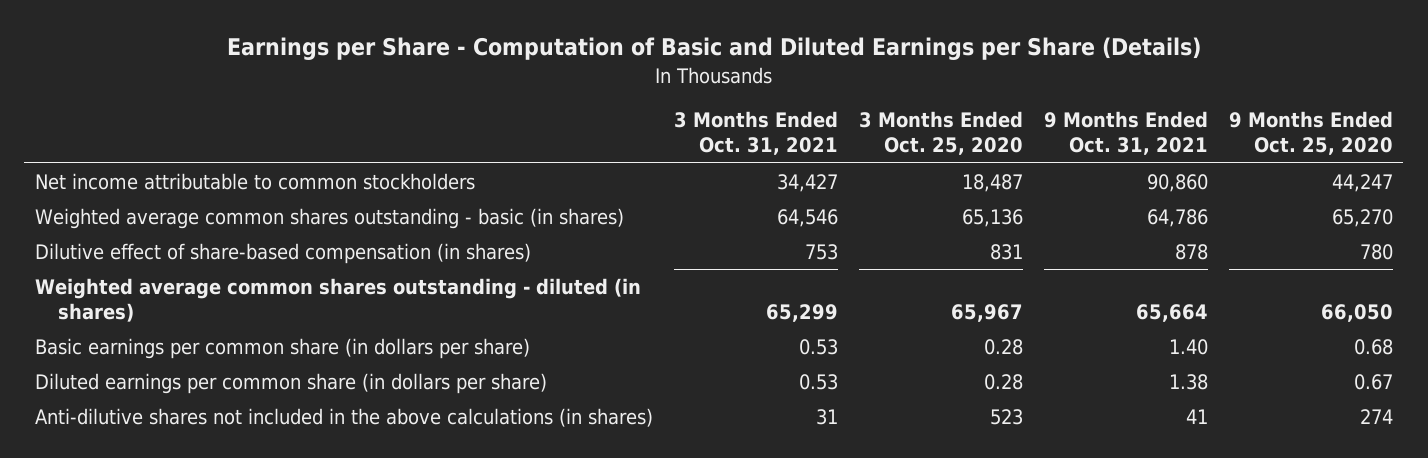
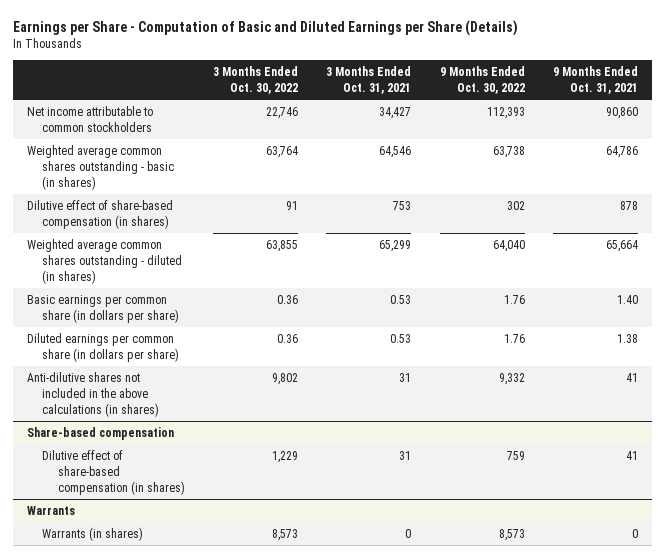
[858,111,1023,156] 3 Months Ended Oct. 25, 2020 -> none
[1228,111,1393,156] 9 Months Ended Oct. 25, 2020 -> none
none -> [213,66,299,95] 3 Months Ended Oct. 30, 2022
none -> [439,66,525,95] 9 Months Ended Oct. 30, 2022
none -> [26,426,174,440] Share-based compensation
none -> [42,449,185,495] Dilutive effect of share-based compensation (in shares)
none -> [26,505,75,515] Warrants
none -> [42,526,144,541] Warrants (in shares)

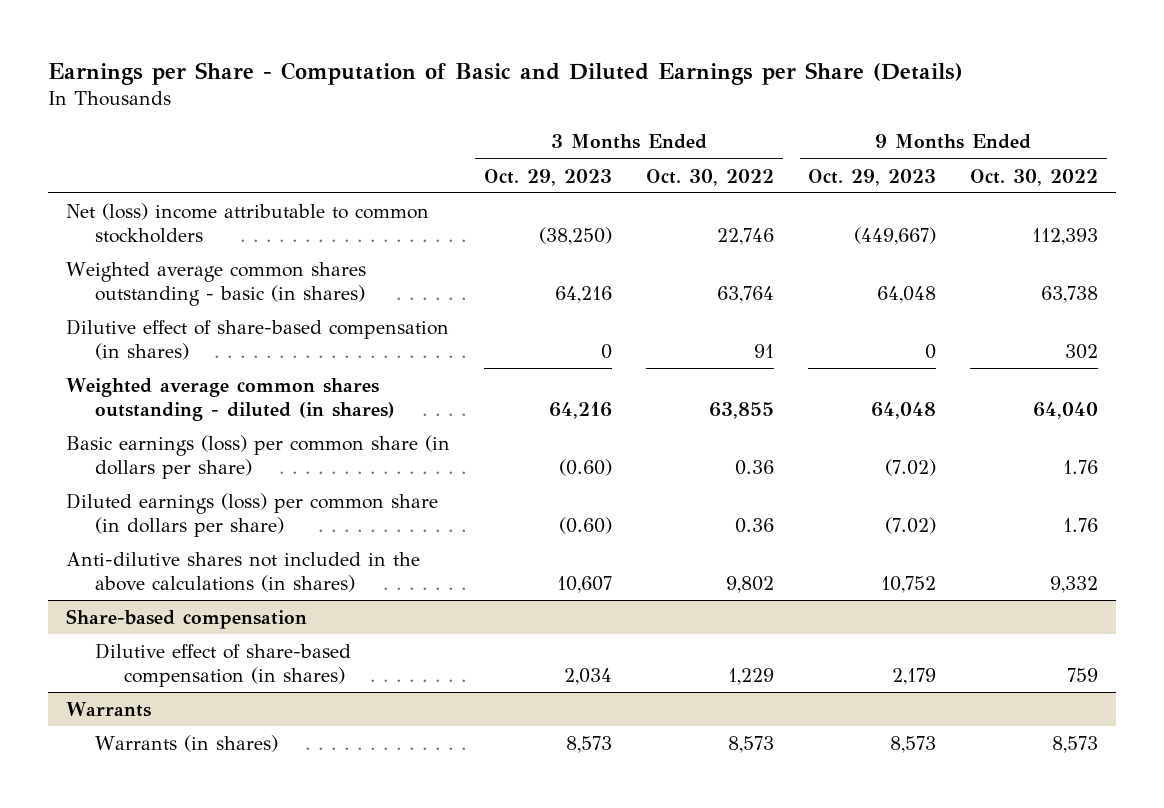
[326,66,412,95] 3 Months Ended Oct. 31, 2021 -> none
[552,66,638,95] 9 Months Ended Oct. 31, 2021 -> none
none -> [483,168,612,186] Oct. 29, 2023
none -> [808,168,937,186] Oct. 29, 2023
[26,105,153,132] Net income attributable to common stockholders -> [65,202,429,243] Net (loss) income attributable to common stockholders
[26,294,180,323] Basic earnings per common share (in dollars per share) -> [65,434,450,479] Basic earnings (loss) per common share (in dollars per share)
[26,332,180,362] Diluted earnings per common share (in dollars per share) -> [65,492,438,537] Diluted earnings (loss) per common share (in dollars per share)

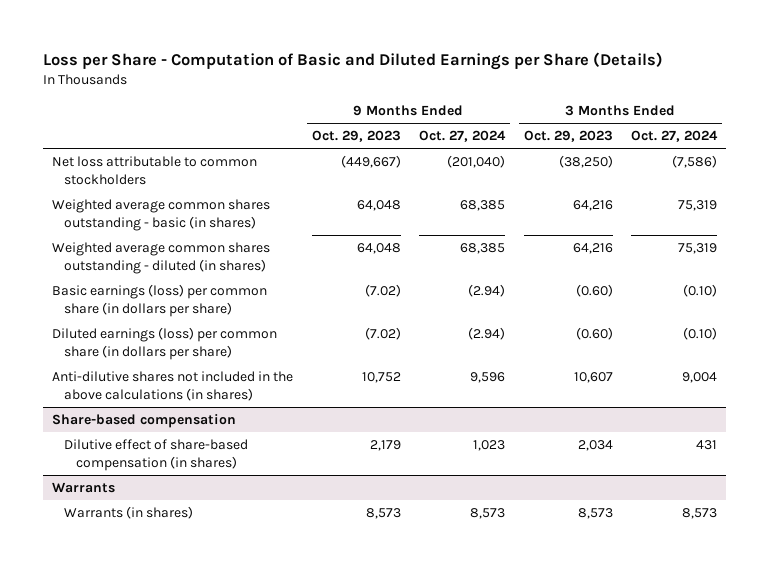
[48,61,964,85] Earnings per Share - Computation of Basic and Diluted Earnings per Share (Details) -> [42,51,663,70] Loss per Share - Computation of Basic and Diluted Earnings per Share (Details)
[645,168,774,186] Oct. 30, 2022 -> none
[970,168,1099,186] Oct. 30, 2022 -> none
none -> [419,130,507,143] Oct. 27, 2024
none -> [631,130,719,143] Oct. 27, 2024
[65,202,429,243] Net (loss) income attributable to common stockholders -> [52,155,258,185] Net loss attributable to common stockholders
[65,318,449,360] Dilutive effect of share-based compensation (in shares) -> none

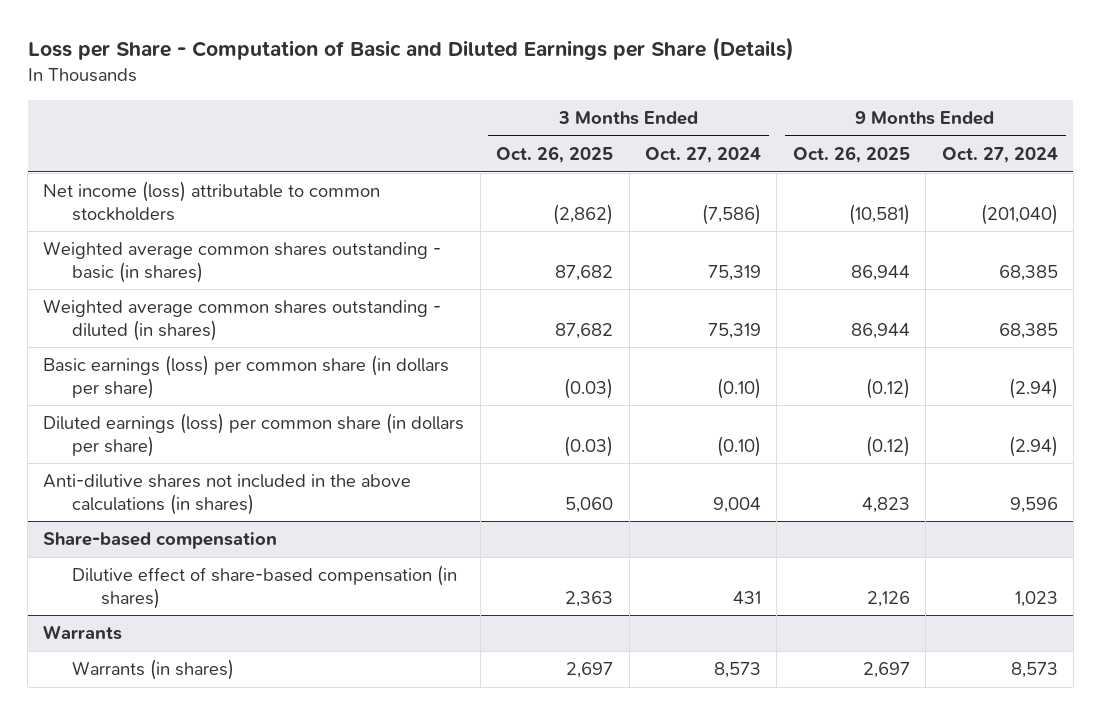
[311,130,401,143] Oct. 29, 2023 -> none
[523,130,613,143] Oct. 29, 2023 -> none
none -> [496,146,614,164] Oct. 26, 2025
none -> [792,146,910,164] Oct. 26, 2025
[52,155,258,185] Net loss attributable to common stockholders -> [43,181,381,221] Net income (loss) attributable to common stockholders

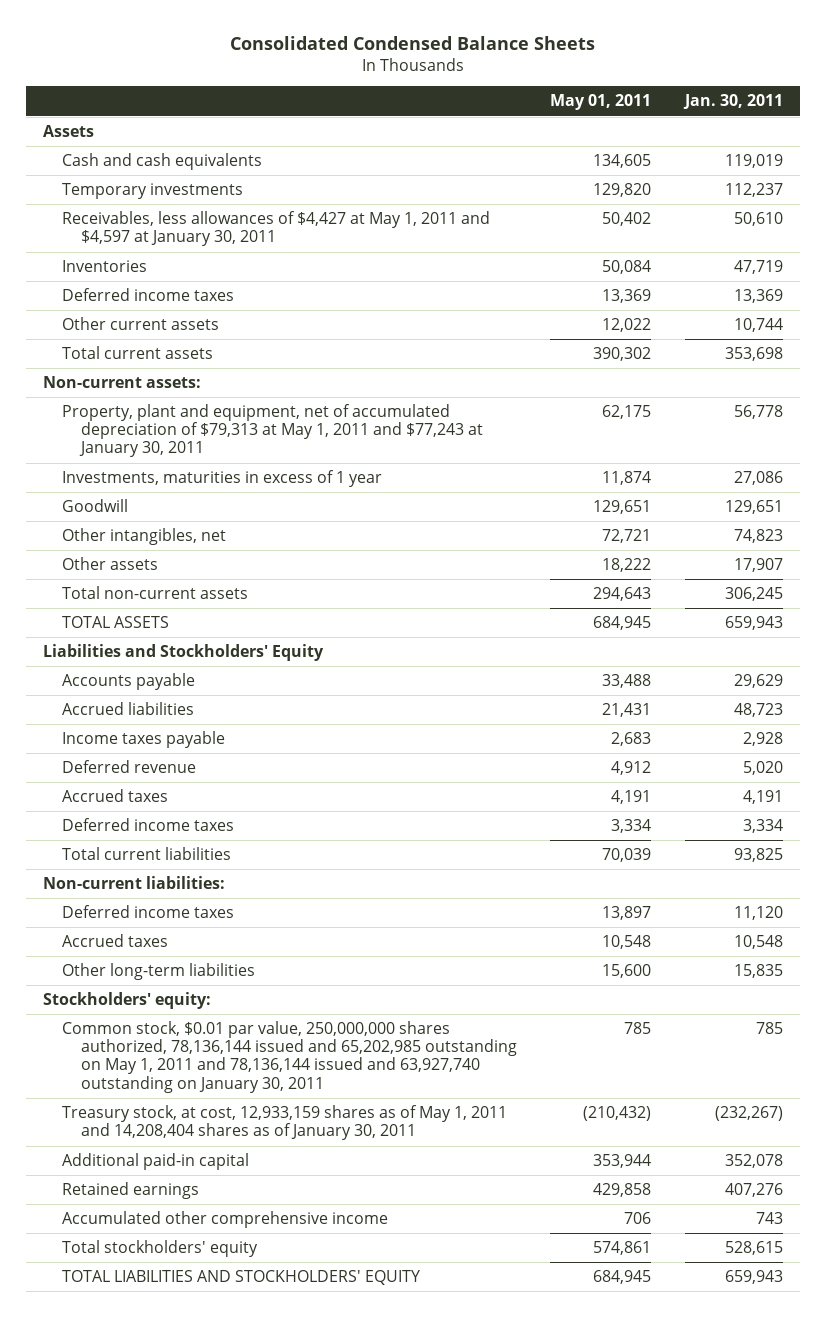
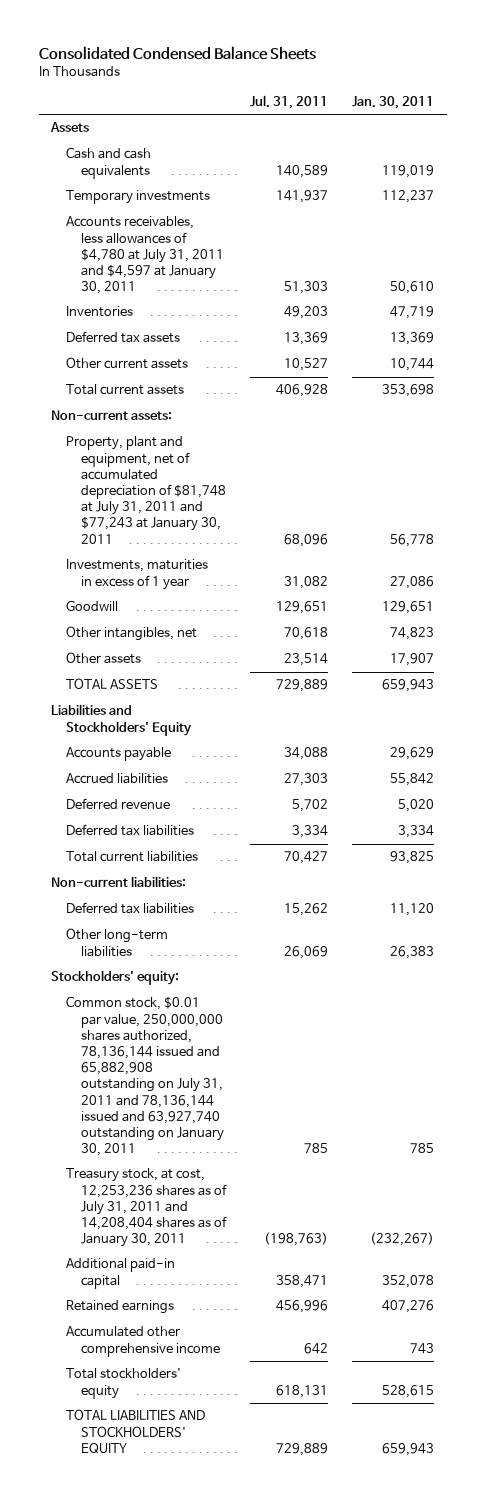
[550,94,652,111] May 01, 2011 -> none
none -> [250,95,329,110] Jul. 31, 2011
[61,211,490,247] Receivables, less allowances of $4,427 at May 1, 2011 and $4,597 at January 30, 2011 -> [66,216,224,295] Accounts receivables, less allowances of $4,780 at July 31, 2011 and $4,597 at January 30, 2011
[61,288,234,302] Deferred income taxes -> [66,331,181,344] Deferred tax assets
[61,404,483,458] Property, plant and equipment, net of accumulated depreciation of $79,313 at May 1, 2011 and $77,243 at January 30, 2011 -> [66,436,226,544] Property, plant and equipment, net of accumulated depreciation of $81,748 at July 31, 2011 and $77,243 at January 30, 2011
[61,586,248,600] Total non-current assets -> none
[61,731,225,749] Income taxes payable -> none
[734,703,784,718] 48,723 -> [390,773,435,787] 55,842
[61,789,168,803] Accrued taxes -> none
[61,818,234,832] Deferred income taxes -> [66,824,195,837] Deferred tax liabilities
[61,934,168,948] Accrued taxes -> none
[61,905,234,919] Deferred income taxes -> [66,902,195,915] Deferred tax liabilities
[734,964,784,979] 15,835 -> [390,945,435,959] 26,383
[61,1021,517,1093] Common stock, $0.01 par value, 250,000,000 shares authorized, 78,136,144 issued and 65,202,985 outstanding on May 1, 2011 and 78,136,144 issued and 63,927,740 outstanding on January 30, 2011 -> [66,996,224,1157] Common stock, $0.01 par value, 250,000,000 shares authorized, 78,136,144 issued and 65,882,908 outstanding on July 31, 2011 and 78,136,144 issued and 63,927,740 outstanding on January 30, 2011
[61,1105,507,1141] Treasury stock, at cost, 12,933,159 shares as of May 1, 2011 and 14,208,404 shares as of January 30, 2011 -> [66,1168,227,1248] Treasury stock, at cost, 12,253,236 shares as of July 31, 2011 and 14,208,404 shares as of January 30, 2011

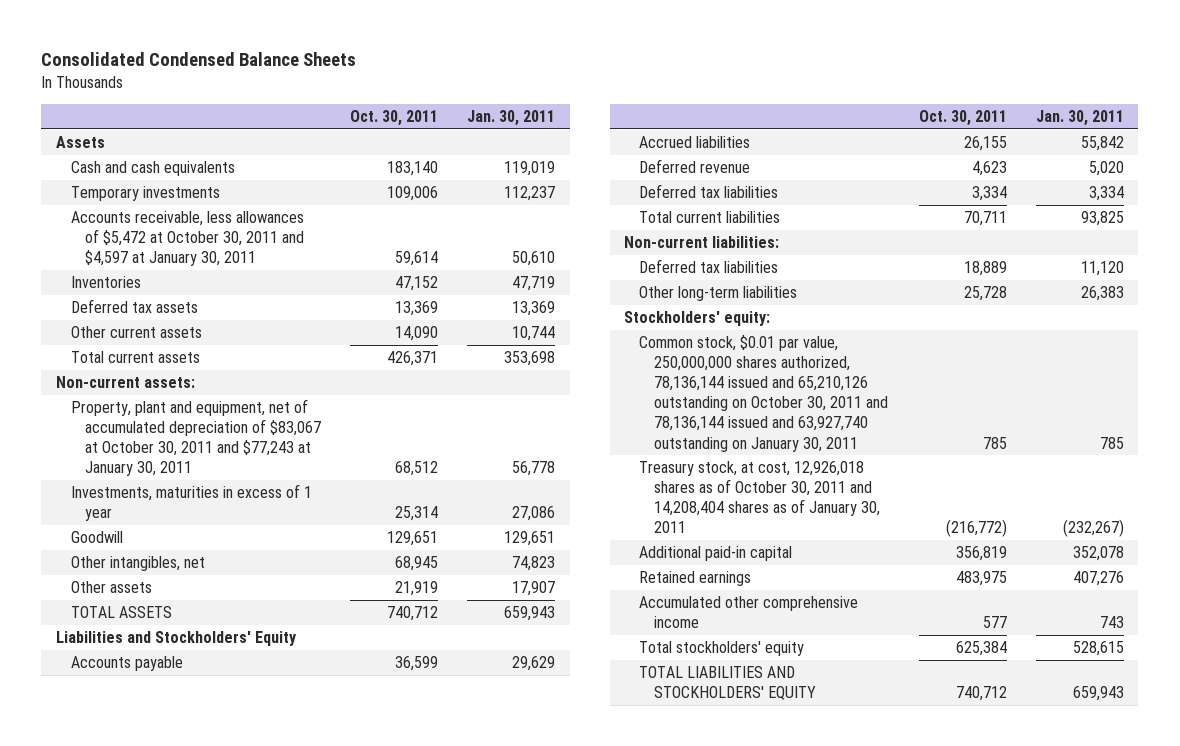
[250,95,329,110] Jul. 31, 2011 -> none
none -> [350,109,439,126] Oct. 30, 2011
[66,216,224,295] Accounts receivables, less allowances of $4,780 at July 31, 2011 and $4,597 at January 30, 2011 -> [70,211,305,267] Accounts receivable, less allowances of $5,472 at October 30, 2011 and $4,597 at January 30, 2011
[66,436,226,544] Property, plant and equipment, net of accumulated depreciation of $81,748 at July 31, 2011 and $77,243 at January 30, 2011 -> [70,399,322,477] Property, plant and equipment, net of accumulated depreciation of $83,067 at October 30, 2011 and $77,243 at January 30, 2011
[66,996,224,1157] Common stock, $0.01 par value, 250,000,000 shares authorized, 78,136,144 issued and 65,882,908 outstanding on July 31, 2011 and 78,136,144 issued and 63,927,740 outstanding on January 30, 2011 -> [638,335,888,452] Common stock, $0.01 par value, 250,000,000 shares authorized, 78,136,144 issued and 65,210,126 outstanding on October 30, 2011 and 78,136,144 issued and 63,927,740 outstanding on January 30, 2011
[66,1168,227,1248] Treasury stock, at cost, 12,253,236 shares as of July 31, 2011 and 14,208,404 shares as of January 30, 2011 -> [638,461,880,534] Treasury stock, at cost, 12,926,018 shares as of October 30, 2011 and 14,208,404 shares as of January 30, 2011

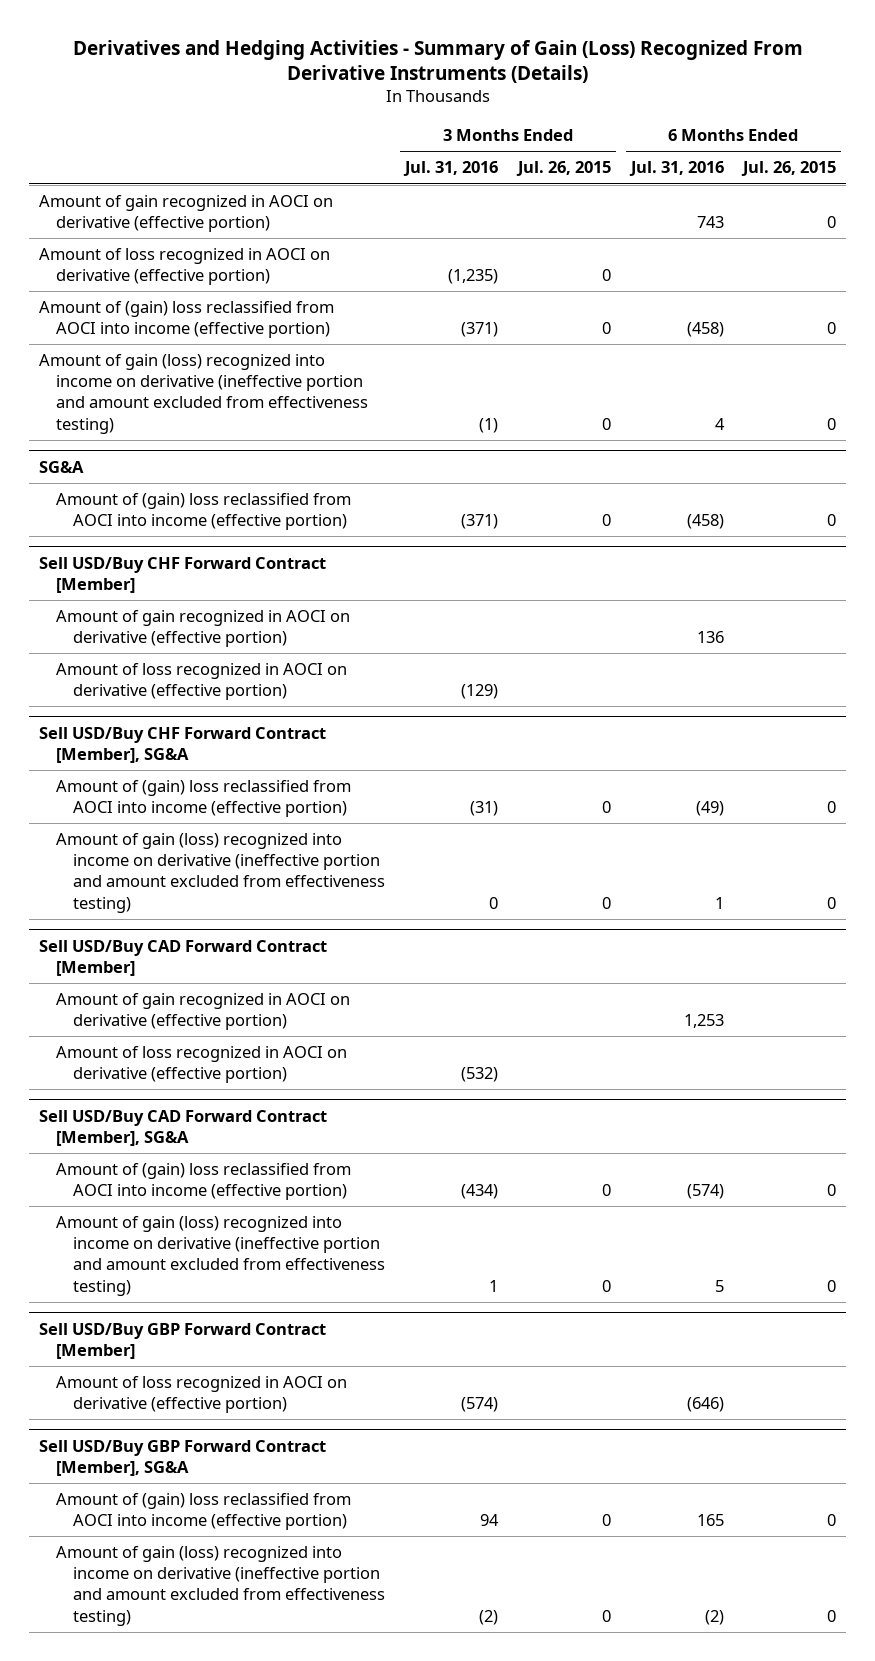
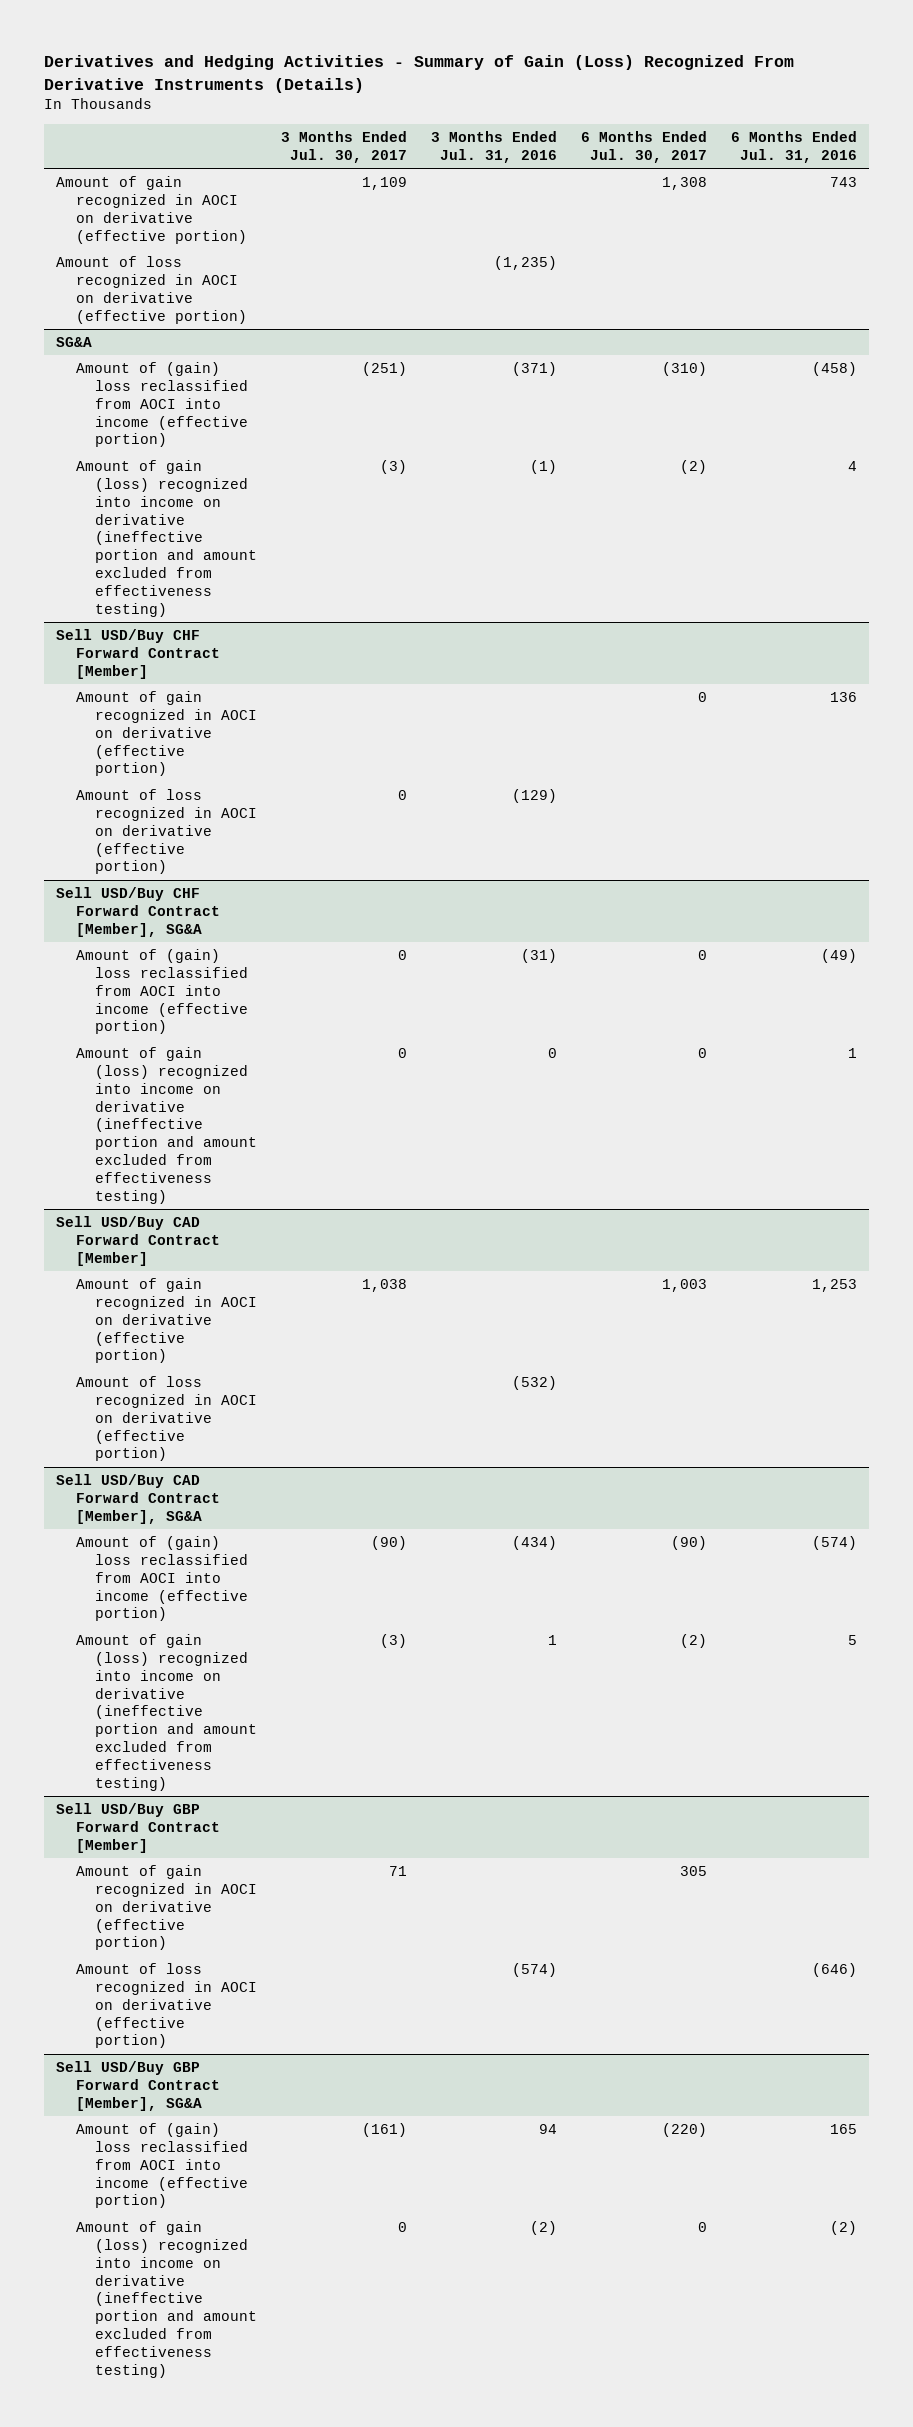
[515,161,611,177] Jul. 26, 2015 -> none
[741,161,837,177] Jul. 26, 2015 -> none
none -> [280,130,407,163] 3 Months Ended Jul. 30, 2017
none -> [580,130,707,163] 6 Months Ended Jul. 30, 2017
[39,301,335,339] Amount of (gain) loss reclassified from AOCI into income (effective portion) -> none
[39,354,369,434] Amount of gain (loss) recognized into income on derivative (ineffective portion and amount excluded from effectiveness testing) -> none
none -> [75,459,257,617] Amount of gain (loss) recognized into income on derivative (ineffective portion and amount excluded from effectiveness testing)
none -> [75,1864,257,1951] Amount of gain recognized in AOCI on derivative (effective portion)

